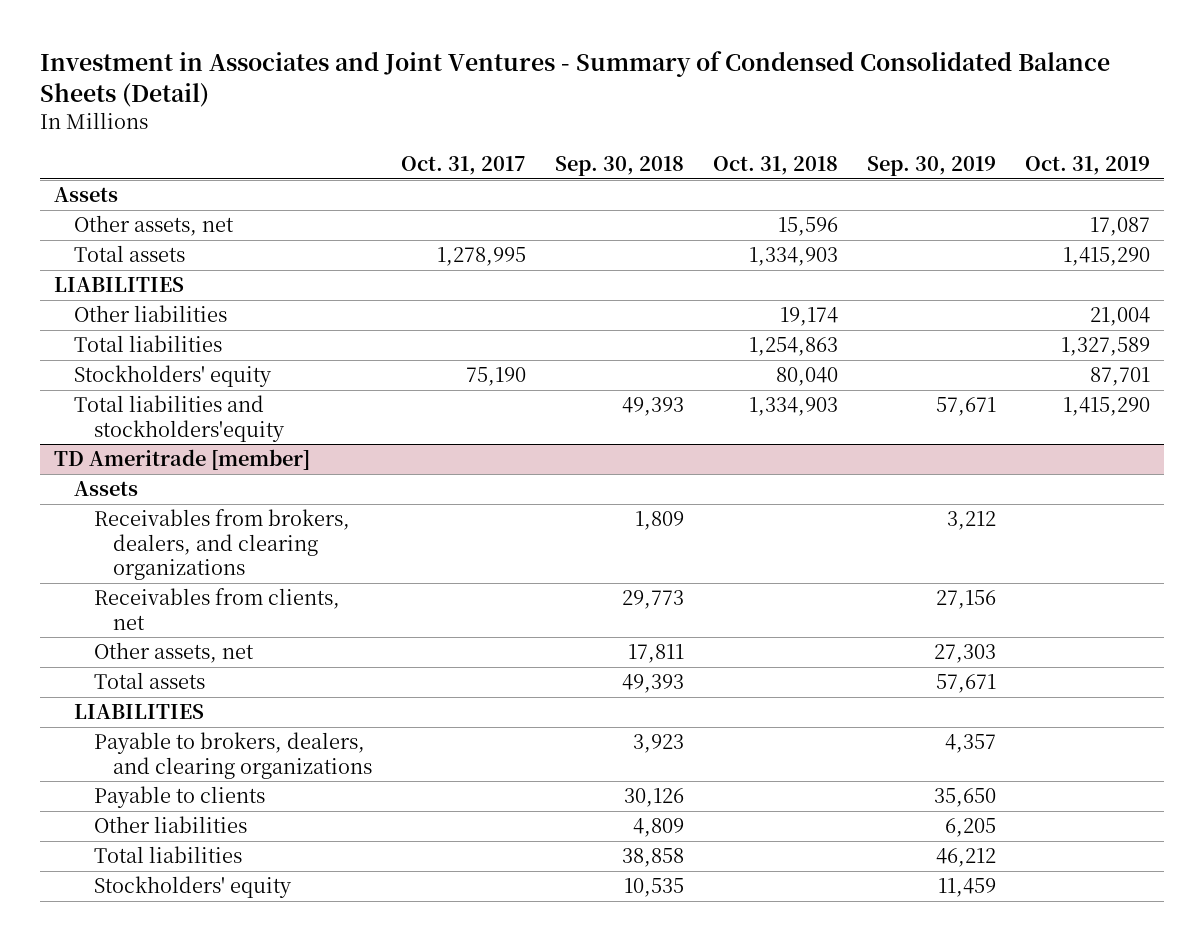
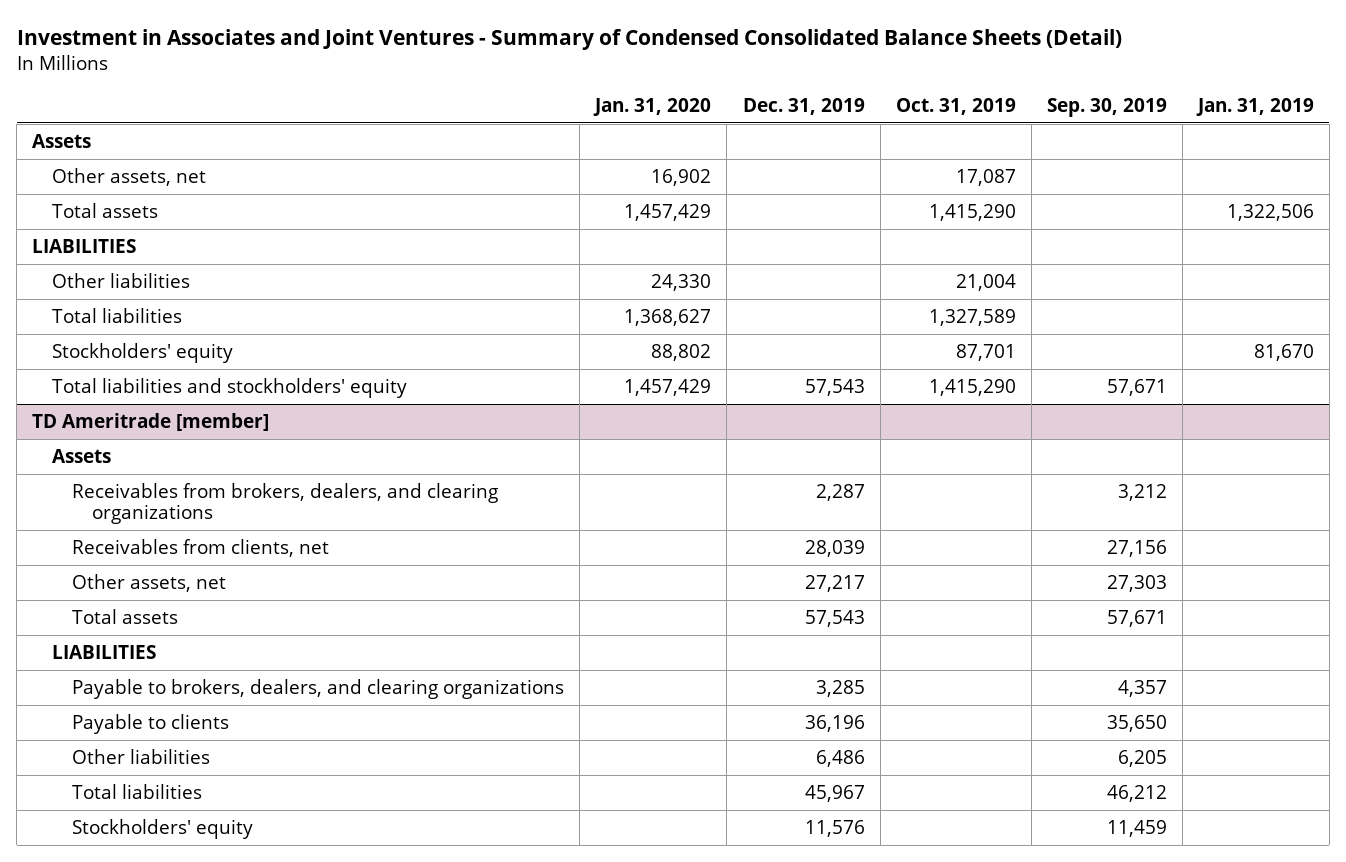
[401,156,527,176] Oct. 31, 2017 -> none
[555,156,685,177] Sep. 30, 2018 -> none
[712,156,838,176] Oct. 31, 2018 -> none
none -> [593,97,712,116] Jan. 31, 2020
none -> [742,97,865,115] Dec. 31, 2019
none -> [1195,97,1314,116] Jan. 31, 2019
[73,395,285,442] Total liabilities and stockholders'equity -> [52,377,408,398] Total liabilities and stockholders' equity

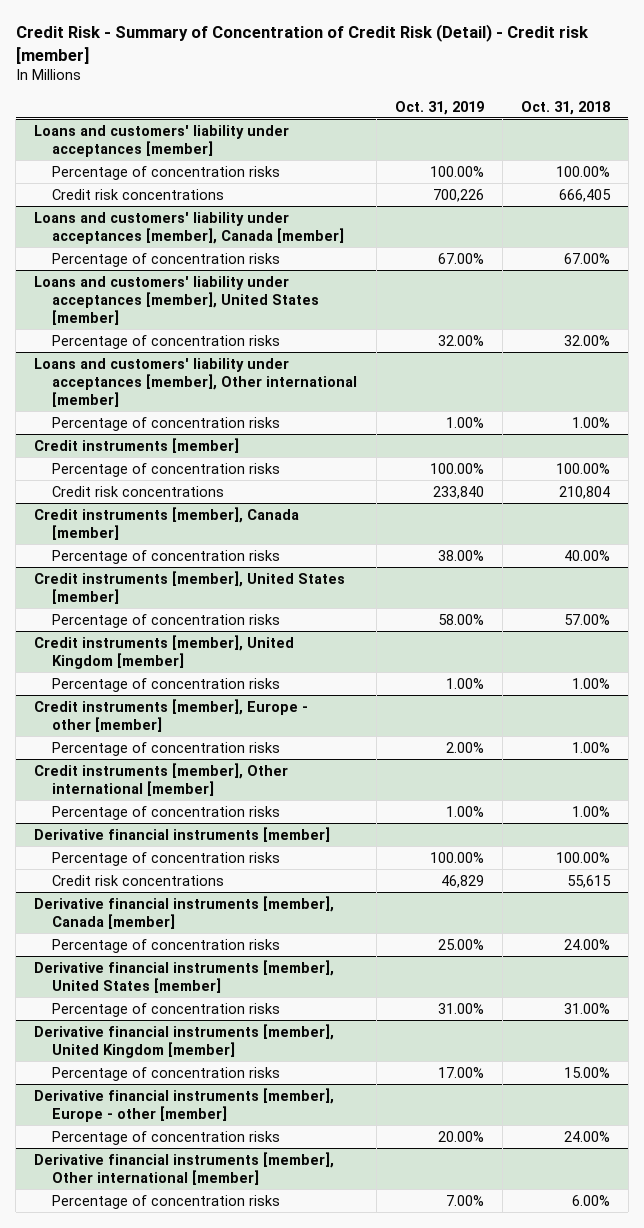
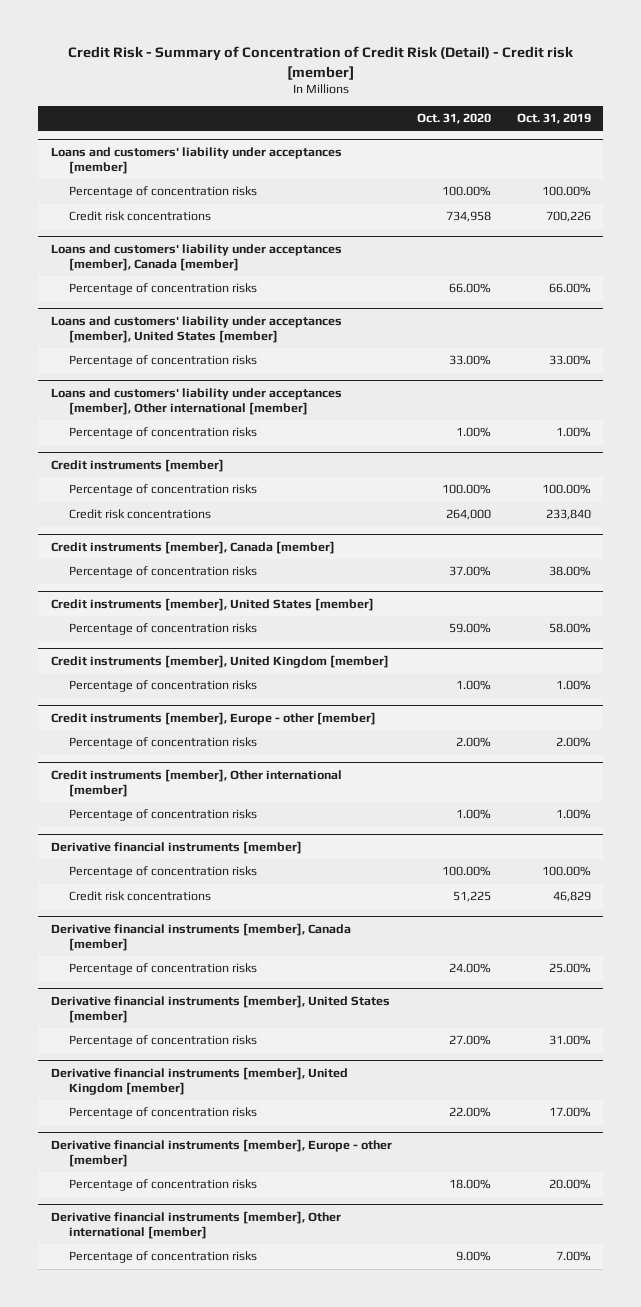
[520,100,610,115] Oct. 31, 2018 -> none
none -> [417,113,492,125] Oct. 31, 2020
[437,252,484,264] 67.00% -> [548,283,591,294] 66.00%
[437,334,484,346] 32.00% -> [548,355,591,366] 33.00%

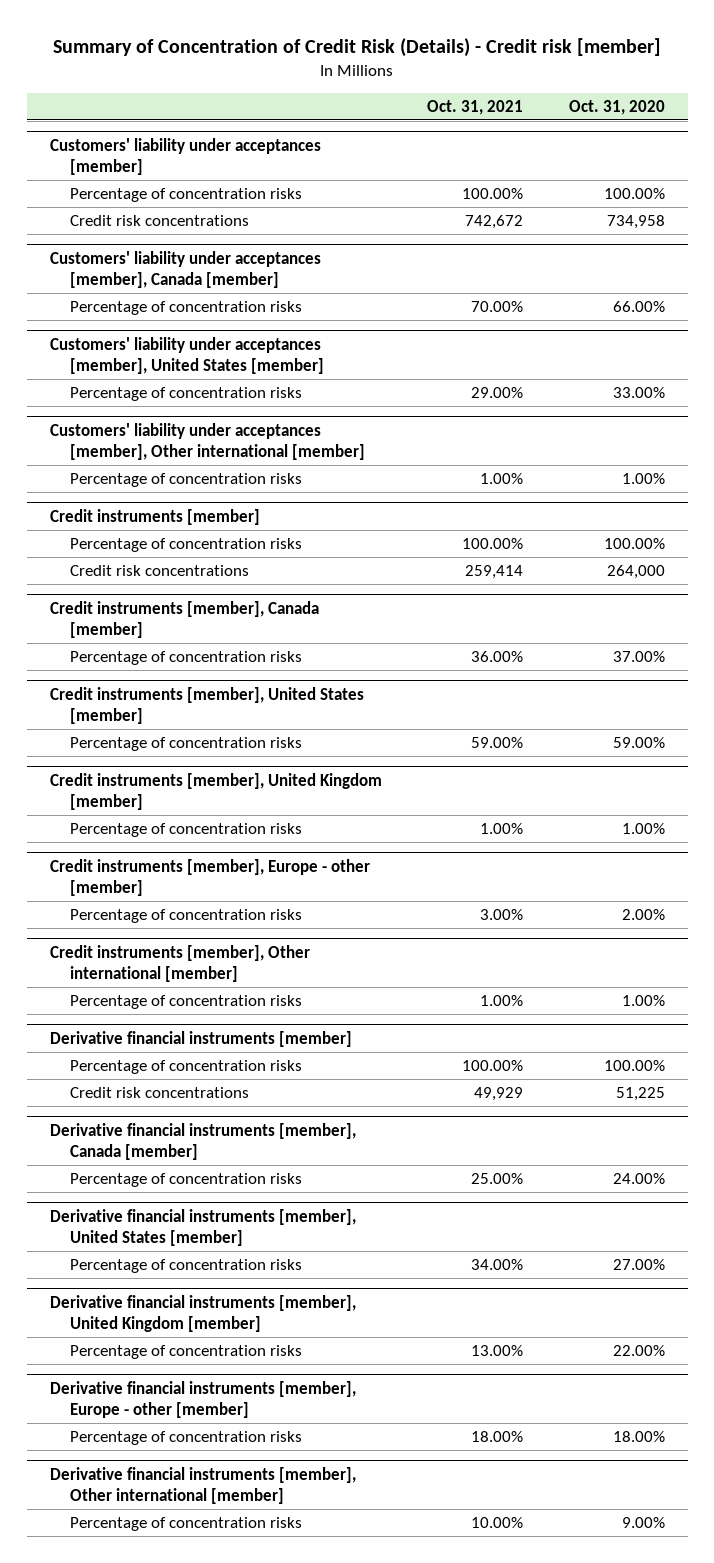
[67,46,574,80] Credit Risk - Summary of Concentration of Credit Risk (Detail) - Credit risk [member] -> [53,37,662,57] Summary of Concentration of Credit Risk (Details) - Credit risk [member]
[516,113,591,125] Oct. 31, 2019 -> none
none -> [427,99,524,115] Oct. 31, 2021
[50,146,342,175] Loans and customers' liability under acceptances [member] -> [49,137,321,176] Customers' liability under acceptances [member]
[50,243,342,272] Loans and customers' liability under acceptances [member], Canada [member] -> [49,250,321,289] Customers' liability under acceptances [member], Canada [member]
[50,315,342,344] Loans and customers' liability under acceptances [member], United States [member] -> [49,336,324,375] Customers' liability under acceptances [member], United States [member]
[50,387,342,416] Loans and customers' liability under acceptances [member], Other international [member] -> [49,422,365,461] Customers' liability under acceptances [member], Other international [member]

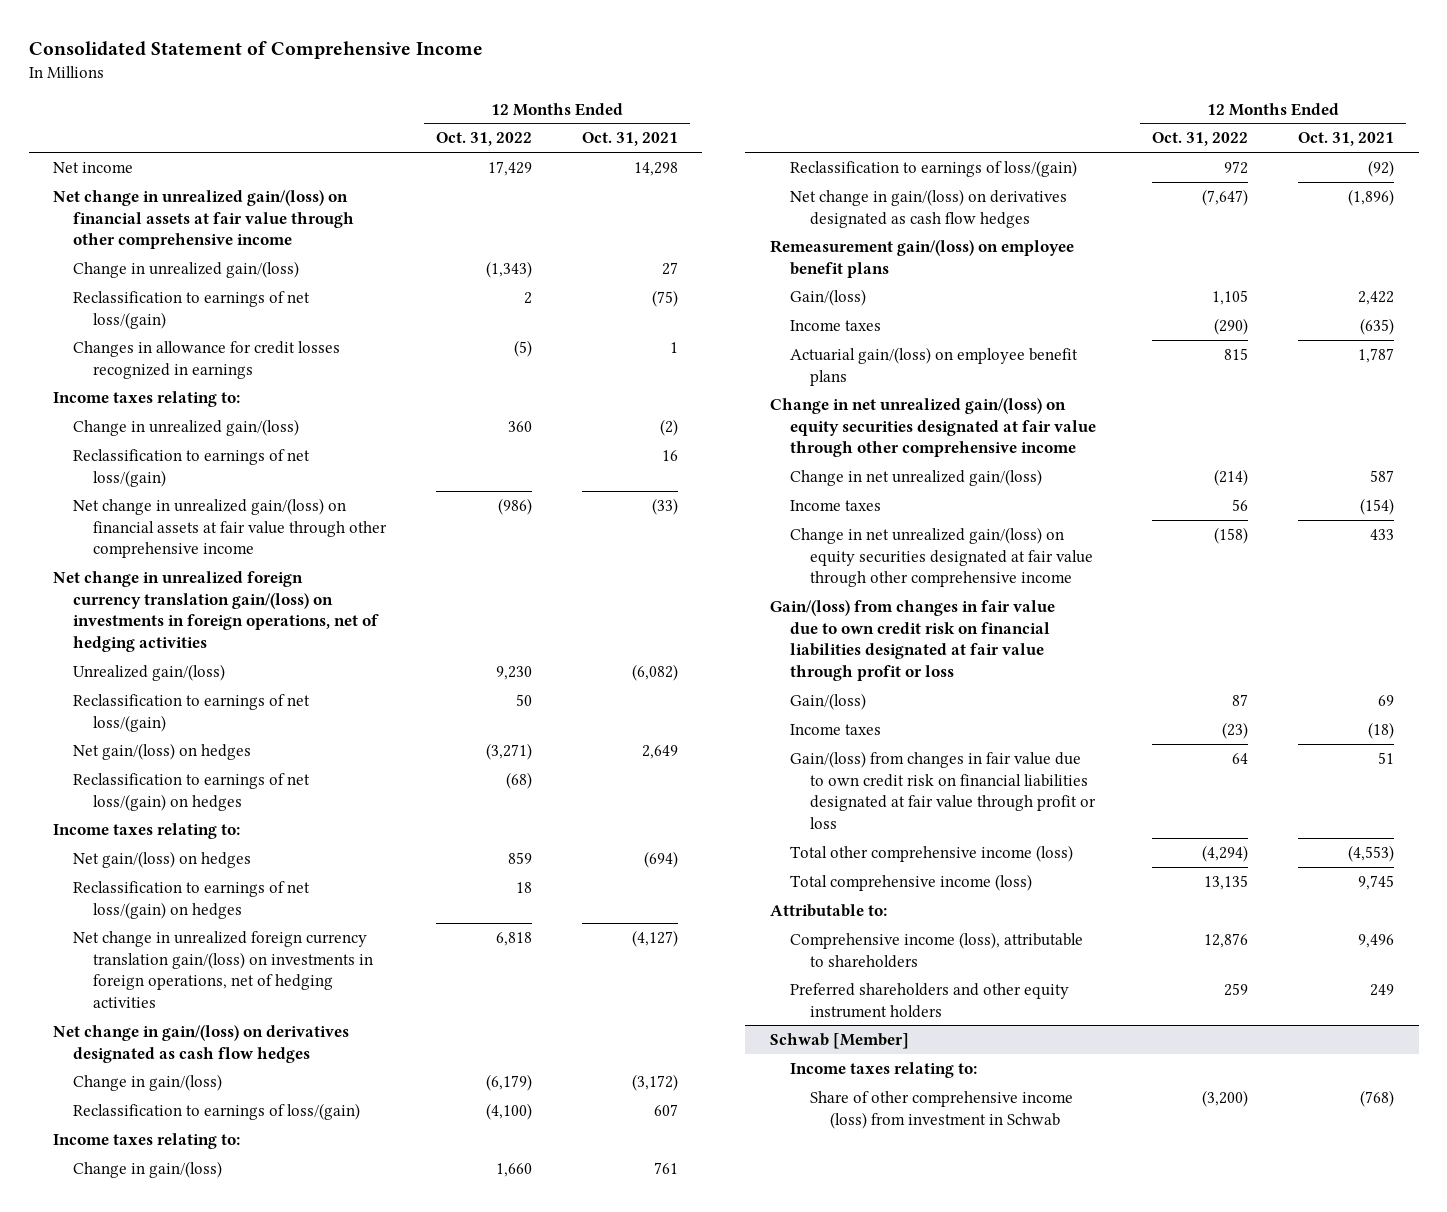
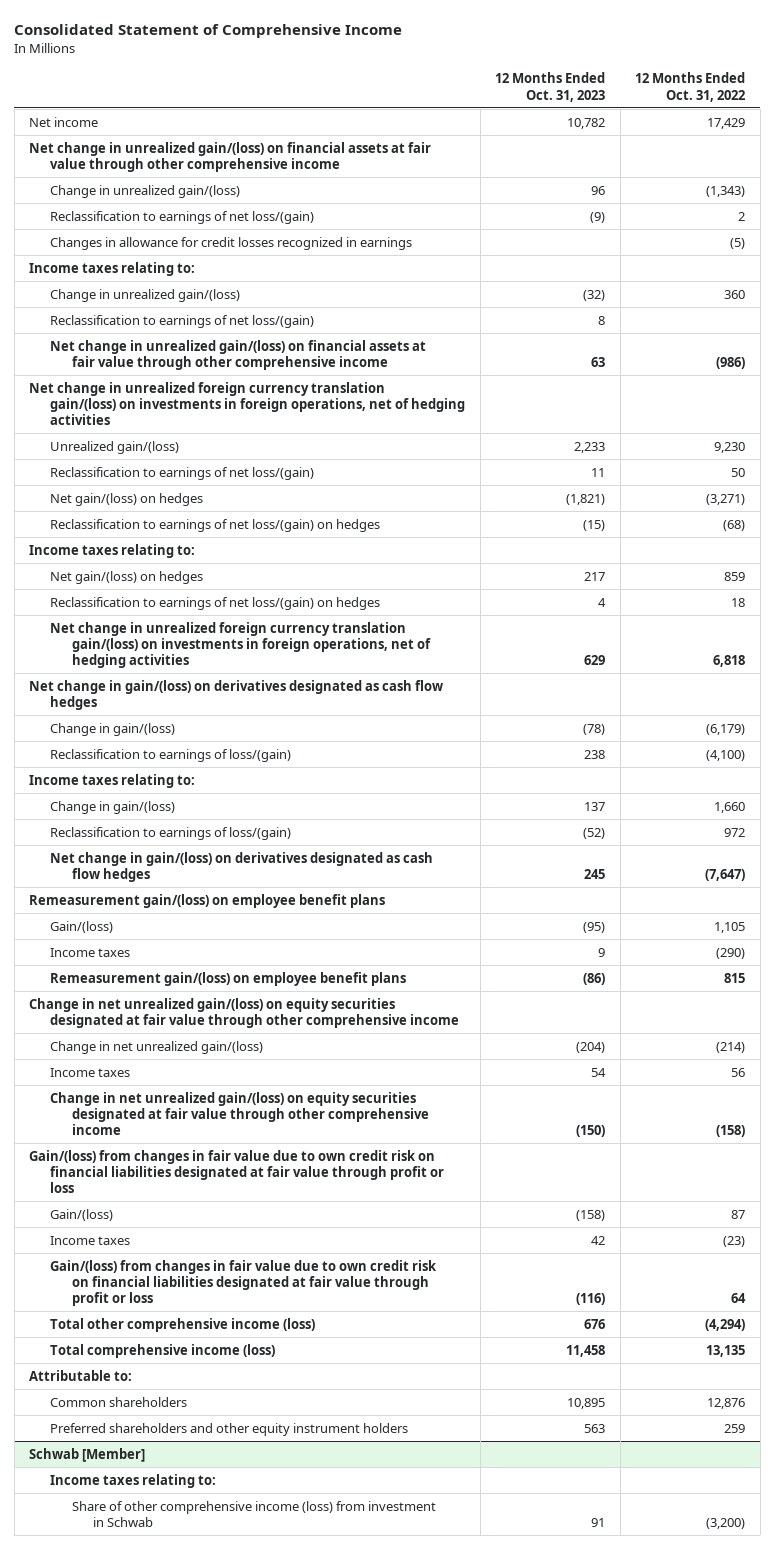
[581,132,678,147] Oct. 31, 2021 -> none
none -> [495,72,606,102] 12 Months Ended Oct. 31, 2023
[789,346,1078,386] Actuarial gain/(loss) on employee benefit plans -> [50,971,407,986] Remeasurement gain/(loss) on employee benefit plans
[789,931,1083,968] Comprehensive income (loss), attributable to shareholders -> [50,1396,188,1407] Common shareholders

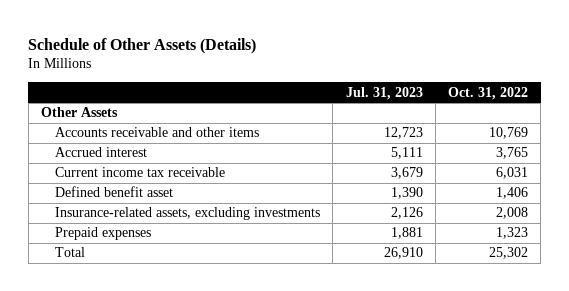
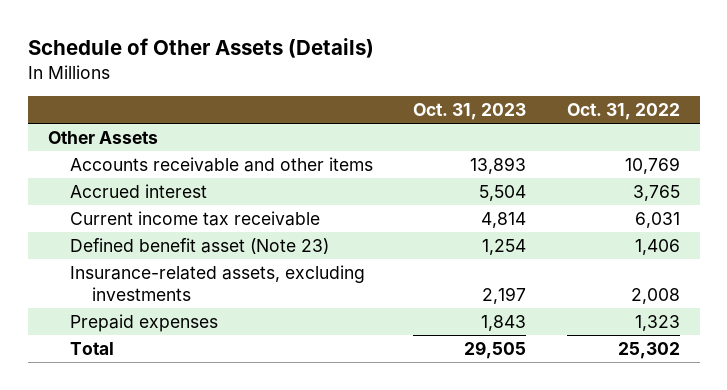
[345,86,423,100] Jul. 31, 2023 -> none
none -> [413,103,527,121] Oct. 31, 2023
[55,186,174,198] Defined benefit asset -> [70,237,330,254] Defined benefit asset (Note 23)

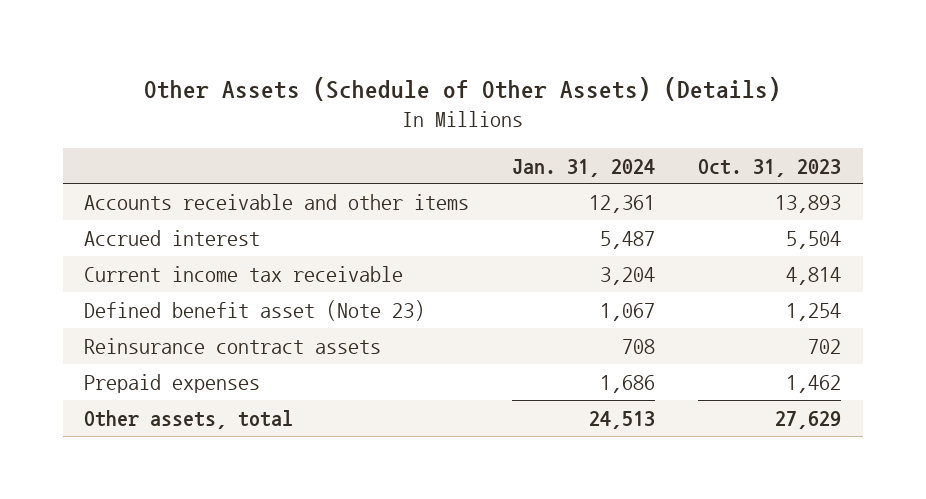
[27,37,374,58] Schedule of Other Assets (Details) -> [143,76,781,101] Other Assets (Schedule of Other Assets) (Details)
[566,103,680,121] Oct. 31, 2022 -> none
none -> [512,158,656,177] Jan. 31, 2024
[47,130,158,144] Other Assets -> none
[70,264,366,301] Insurance-related assets, excluding investments -> none
none -> [84,337,382,354] Reinsurance contract assets
[481,314,527,331] 1,843 -> [786,374,842,393] 1,462
[70,341,115,355] Total -> [84,409,294,429] Other assets, total
[464,340,527,359] 29,505 -> [775,410,842,429] 27,629

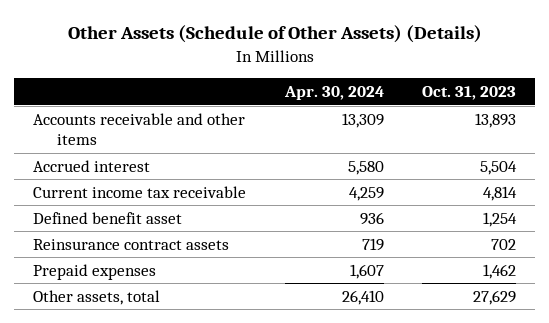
[512,158,656,177] Jan. 31, 2024 -> none
none -> [283,86,384,101] Apr. 30, 2024
[84,299,426,321] Defined benefit asset (Note 23) -> [33,211,183,224] Defined benefit asset

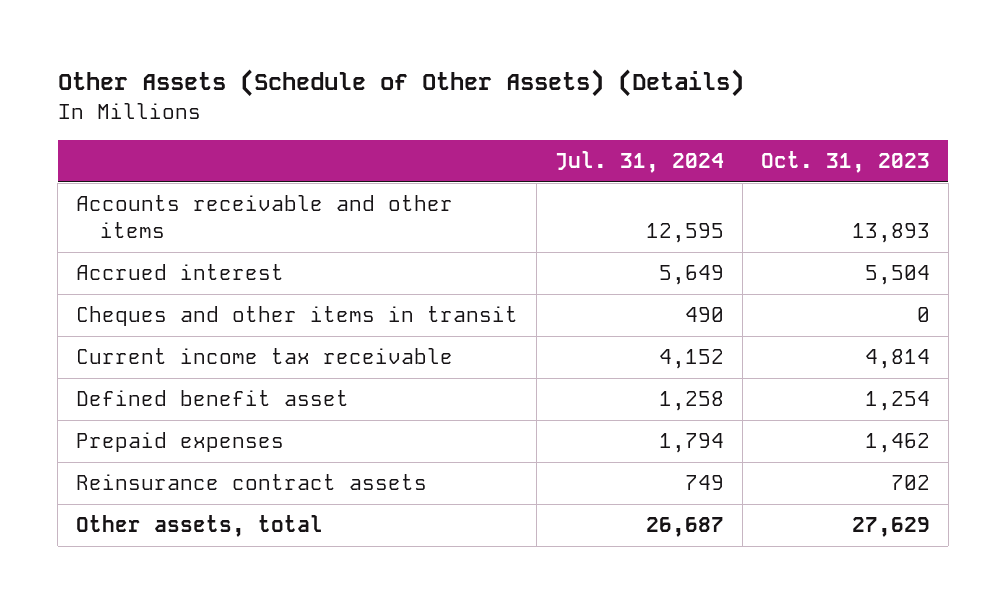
[283,86,384,101] Apr. 30, 2024 -> none
none -> [554,151,724,174] Jul. 31, 2024
none -> [75,306,518,327] Cheques and other items in transit
[33,238,230,250] Reinsurance contract assets -> [75,474,427,491] Reinsurance contract assets

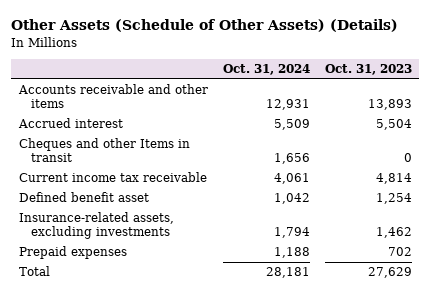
[554,151,724,174] Jul. 31, 2024 -> none
none -> [222,64,310,76] Oct. 31, 2024
[75,306,518,327] Cheques and other items in transit -> [18,138,190,163] Cheques and other Items in transit
[75,474,427,491] Reinsurance contract assets -> none
none -> [18,212,174,240] Insurance-related assets, excluding investments
[864,433,930,454] 1,462 -> [387,247,412,257] 702
[75,515,323,538] Other assets, total -> [18,266,50,277] Total

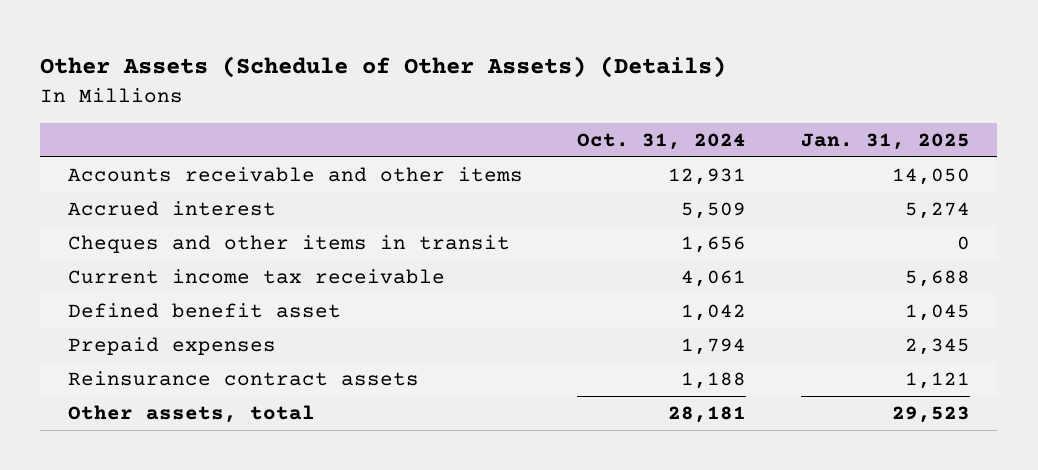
[324,64,412,76] Oct. 31, 2023 -> none
none -> [800,132,970,150] Jan. 31, 2025
[18,138,190,163] Cheques and other Items in transit -> [67,235,510,254] Cheques and other items in transit
[18,212,174,240] Insurance-related assets, excluding investments -> none
[273,247,310,259] 1,188 -> [681,338,747,356] 1,794
none -> [67,371,419,387] Reinsurance contract assets
[18,266,50,277] Total -> [67,405,315,424] Other assets, total

